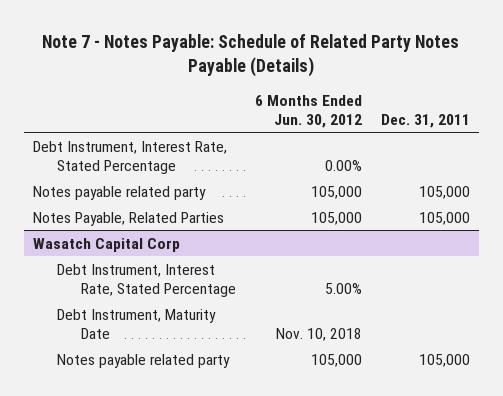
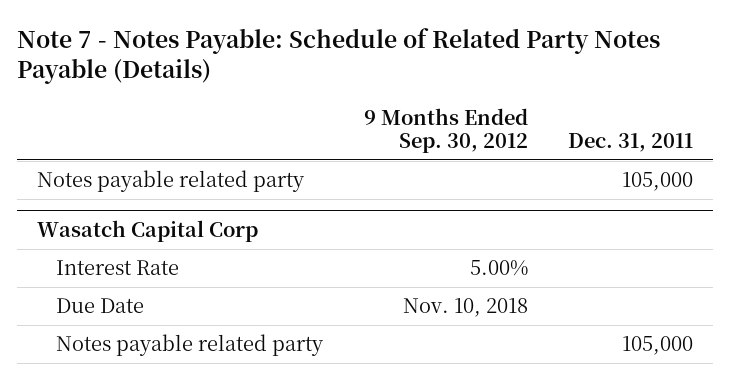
[254,94,362,128] 6 Months Ended Jun. 30, 2012 -> none
none -> [363,107,528,154] 9 Months Ended Sep. 30, 2012
[33,140,228,174] Debt Instrument, Interest Rate, Stated Percentage -> none
[33,211,225,226] Notes Payable, Related Parties -> none
[57,263,237,297] Debt Instrument, Interest Rate, Stated Percentage -> [56,260,180,276] Interest Rate
[57,308,217,339] Debt Instrument, Maturity Date -> [56,298,145,314] Due Date

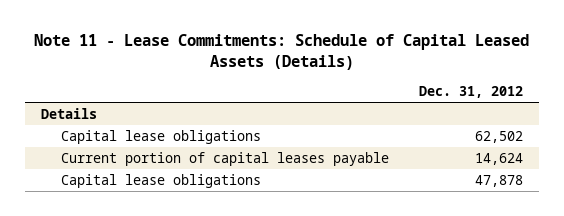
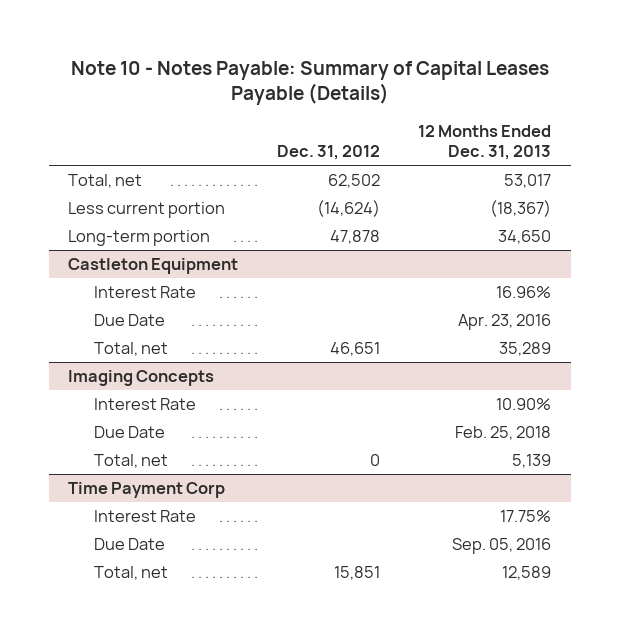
[34,34,530,70] Note 11 - Lease Commitments: Schedule of Capital Leased Assets (Details) -> [70,60,549,106] Note 10 - Notes Payable: Summary of Capital Leases Payable (Details)
none -> [418,124,552,161] 12 Months Ended Dec. 31, 2013
[40,107,97,119] Details -> none
[61,129,262,144] Capital lease obligations -> [68,174,143,189] Total, net
[61,151,390,166] Current portion of capital leases payable -> [68,202,226,219] Less current portion
[475,152,524,165] 14,624 -> [316,200,380,218] (14,624)
[61,173,262,188] Capital lease obligations -> [68,230,211,247] Long-term portion
none -> [68,258,239,275] Castleton Equipment
none -> [93,286,196,299] Interest Rate
none -> [93,314,165,327] Due Date
none -> [93,342,168,357] Total, net
none -> [68,370,215,387] Imaging Concepts
none -> [93,398,196,411] Interest Rate
none -> [93,426,165,439] Due Date
none -> [93,454,168,469] Total, net
none -> [68,482,226,499] Time Payment Corp
none -> [93,510,196,523] Interest Rate
none -> [93,538,165,551] Due Date
none -> [93,566,168,581] Total, net

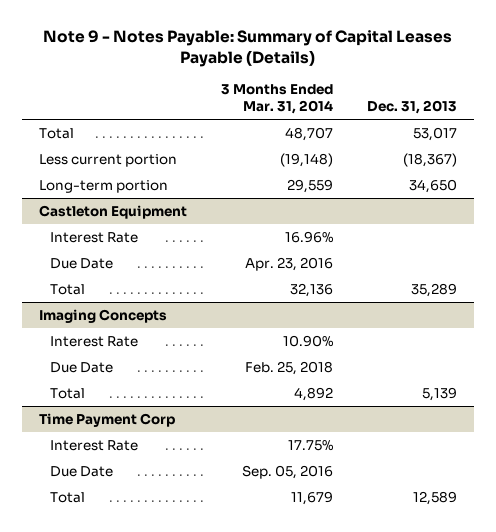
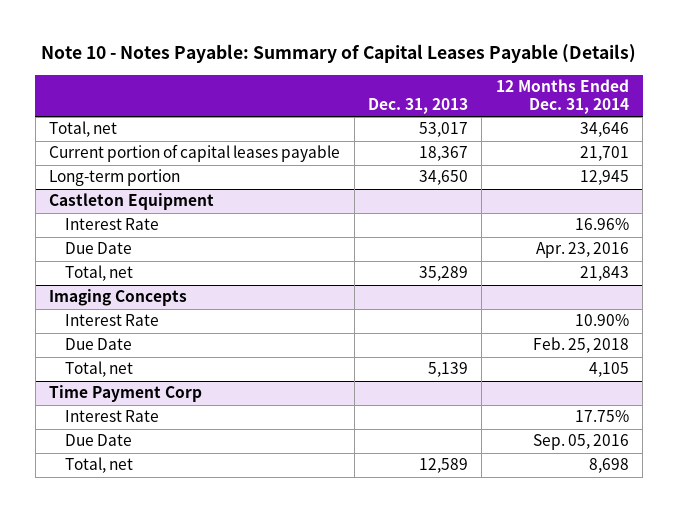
[42,30,452,68] Note 9 - Notes Payable: Summary of Capital Leases Payable (Details) -> [41,44,637,64] Note 10 - Notes Payable: Summary of Capital Leases Payable (Details)
[220,84,333,115] 3 Months Ended Mar. 31, 2014 -> none
none -> [495,79,629,114] 12 Months Ended Dec. 31, 2014
[38,127,74,139] Total -> [49,121,118,138] Total, net
[38,153,177,167] Less current portion -> [49,144,341,163] Current portion of capital leases payable
[403,152,458,167] (18,367) -> [419,146,469,162] 18,367
[50,283,86,295] Total -> [64,265,133,282] Total, net
[50,387,86,399] Total -> [64,361,133,378] Total, net
[50,491,86,503] Total -> [64,457,133,474] Total, net

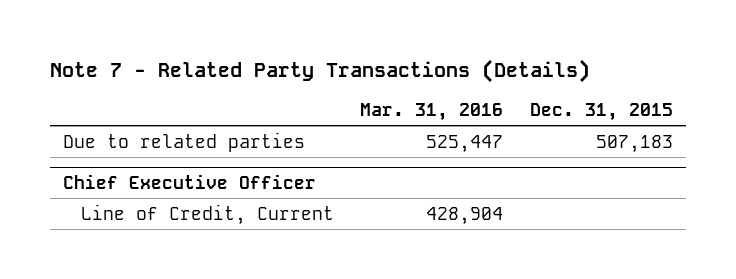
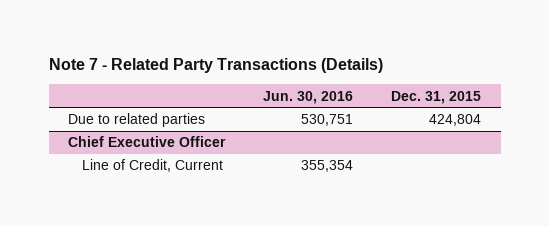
[360,102,504,121] Mar. 31, 2016 -> none
none -> [263,90,354,104] Jun. 30, 2016
[596,134,674,153] 507,183 -> [429,114,482,127] 424,804

